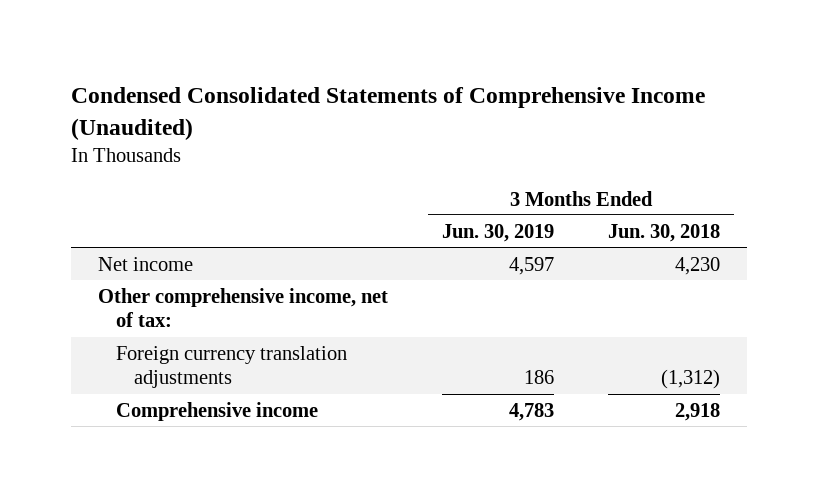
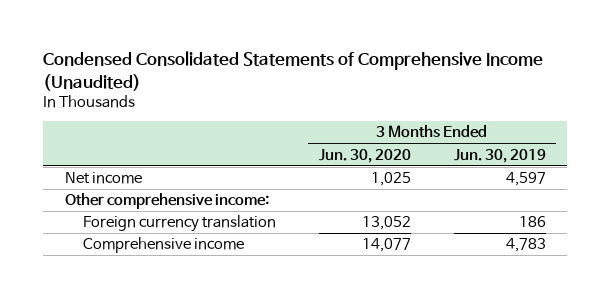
[608,223,721,242] Jun. 30, 2018 -> none
none -> [319,148,412,163] Jun. 30, 2020
[97,287,388,328] Other comprehensive income, net of tax: -> [64,193,269,210] Other comprehensive income:
[115,345,347,389] Foreign currency translation adjustments -> [83,215,277,233] Foreign currency translation

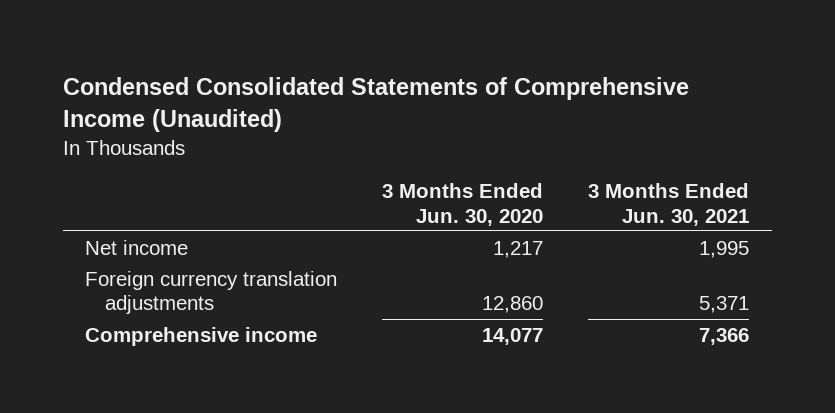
[453,148,546,163] Jun. 30, 2019 -> none
none -> [588,183,750,226] 3 Months Ended Jun. 30, 2021
[64,193,269,210] Other comprehensive income: -> none
[371,172,412,187] 1,025 -> [493,240,544,258] 1,217
[83,215,277,233] Foreign currency translation -> [85,270,338,315] Foreign currency translation adjustments
[362,216,412,231] 13,052 -> [482,296,544,314] 12,860

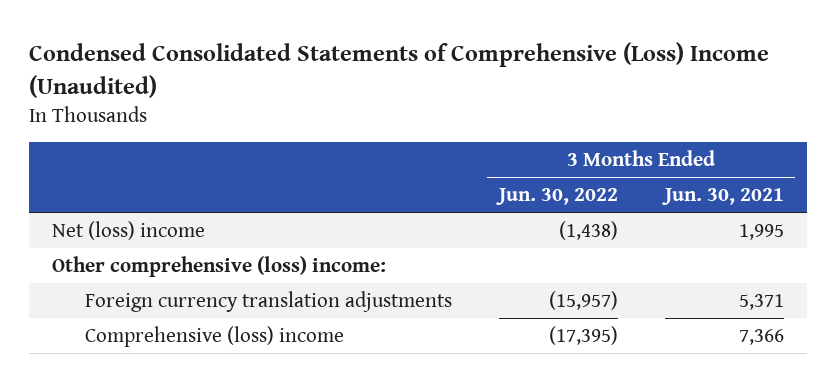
[62,76,689,132] Condensed Consolidated Statements of Comprehensive Income (Unaudited) -> [28,42,769,98] Condensed Consolidated Statements of Comprehensive (Loss) Income (Unaudited)
[382,183,544,226] 3 Months Ended Jun. 30, 2020 -> none
none -> [495,188,618,206] Jun. 30, 2022
[85,239,189,255] Net income -> [52,220,206,240] Net (loss) income
none -> [52,255,387,277] Other comprehensive (loss) income:
[85,326,318,346] Comprehensive income -> [85,325,345,347] Comprehensive (loss) income

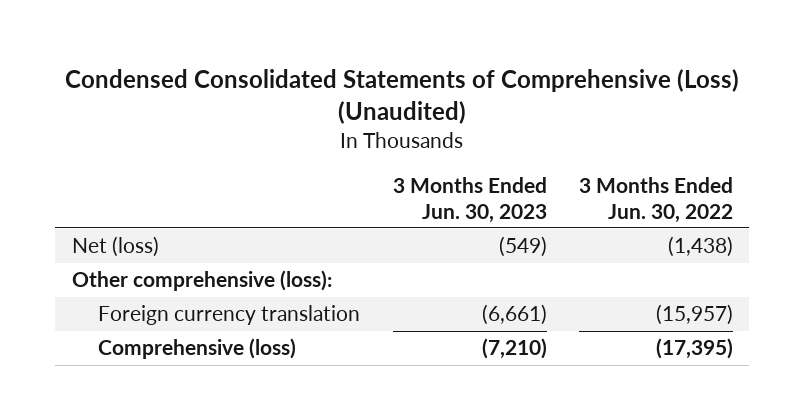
[28,42,769,98] Condensed Consolidated Statements of Comprehensive (Loss) Income (Unaudited) -> [65,68,740,124] Condensed Consolidated Statements of Comprehensive (Loss) (Unaudited)
[661,188,784,206] Jun. 30, 2021 -> none
none -> [392,177,547,223] 3 Months Ended Jun. 30, 2023
[52,220,206,240] Net (loss) income -> [71,236,159,258] Net (loss)
[52,255,387,277] Other comprehensive (loss) income: -> [71,270,332,292] Other comprehensive (loss):
[85,290,453,312] Foreign currency translation adjustments -> [98,305,361,326] Foreign currency translation
[85,325,345,347] Comprehensive (loss) income -> [98,338,297,360] Comprehensive (loss)

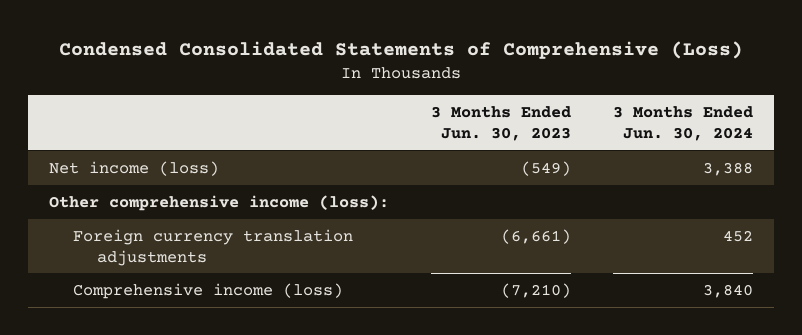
[65,68,740,124] Condensed Consolidated Statements of Comprehensive (Loss) (Unaudited) -> [58,40,743,59] Condensed Consolidated Statements of Comprehensive (Loss)
[579,177,734,223] 3 Months Ended Jun. 30, 2022 -> none
none -> [612,106,753,141] 3 Months Ended Jun. 30, 2024
[71,236,159,258] Net (loss) -> [48,160,219,176] Net income (loss)
[71,270,332,292] Other comprehensive (loss): -> [48,194,389,211] Other comprehensive income (loss):
[98,305,361,326] Foreign currency translation -> [73,228,354,266] Foreign currency translation adjustments
[98,338,297,360] Comprehensive (loss) -> [73,282,344,299] Comprehensive income (loss)

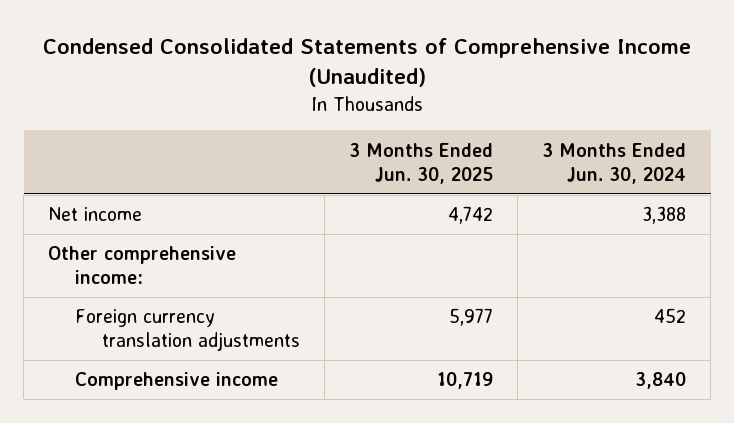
[58,40,743,59] Condensed Consolidated Statements of Comprehensive (Loss) -> [43,37,692,88] Condensed Consolidated Statements of Comprehensive Income (Unaudited)
[430,106,571,141] 3 Months Ended Jun. 30, 2023 -> none
none -> [349,142,494,184] 3 Months Ended Jun. 30, 2025
[48,160,219,176] Net income (loss) -> [48,207,143,222] Net income
[48,194,389,211] Other comprehensive income (loss): -> [48,246,237,285] Other comprehensive income:
[73,282,344,299] Comprehensive income (loss) -> [75,372,279,391] Comprehensive income

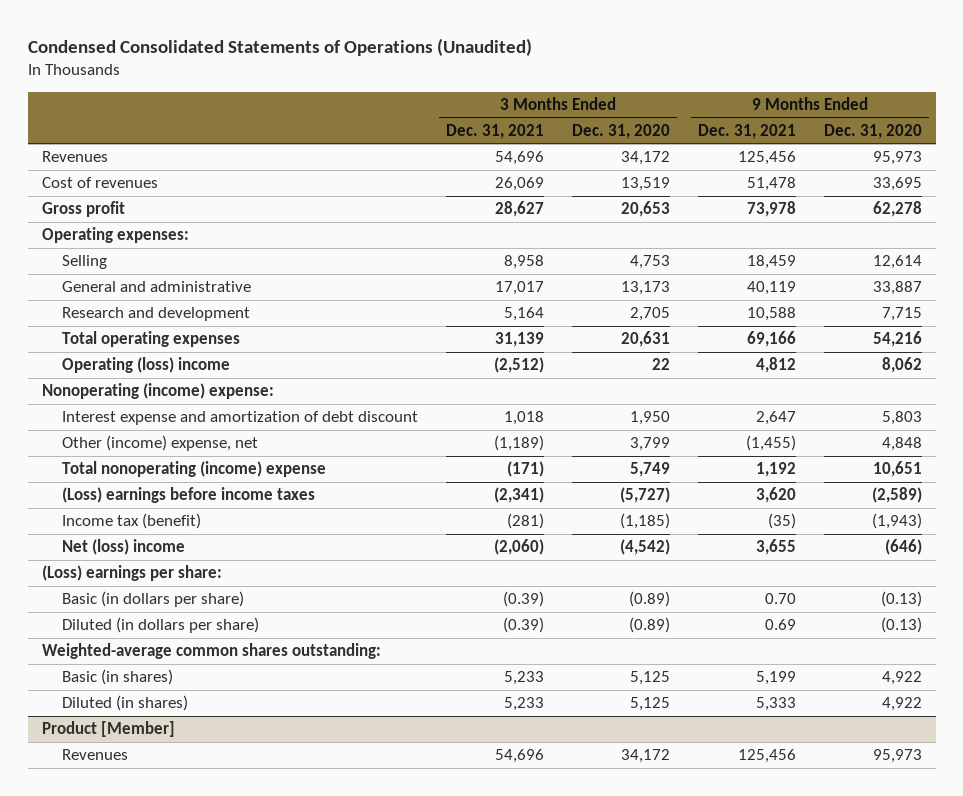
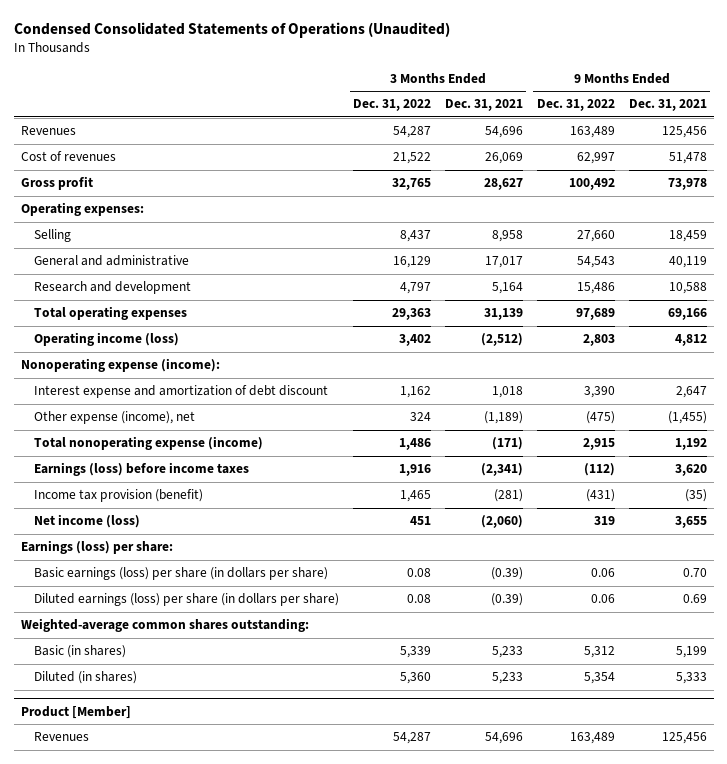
[571,123,670,139] Dec. 31, 2020 -> none
[823,123,922,139] Dec. 31, 2020 -> none
none -> [353,99,432,112] Dec. 31, 2022
none -> [536,99,615,112] Dec. 31, 2022
[62,357,231,374] Operating (loss) income -> [34,332,180,347] Operating income (loss)
[41,383,274,400] Nonoperating (income) expense: -> [20,358,220,373] Nonoperating expense (income):
[62,435,259,452] Other (income) expense, net -> [34,411,196,425] Other expense (income), net
[62,461,327,478] Total nonoperating (income) expense -> [34,436,264,451] Total nonoperating expense (income)
[62,487,316,504] (Loss) earnings before income taxes -> [34,462,250,477] Earnings (loss) before income taxes
[62,513,202,530] Income tax (benefit) -> [34,489,204,503] Income tax provision (benefit)
[62,539,186,556] Net (loss) income -> [34,514,141,529] Net income (loss)
[41,565,222,582] (Loss) earnings per share: -> [20,540,173,555] Earnings (loss) per share:
[62,591,245,608] Basic (in dollars per share) -> [34,567,329,581] Basic earnings (loss) per share (in dollars per share)
[62,617,260,634] Diluted (in dollars per share) -> [34,593,340,607] Diluted earnings (loss) per share (in dollars per share)

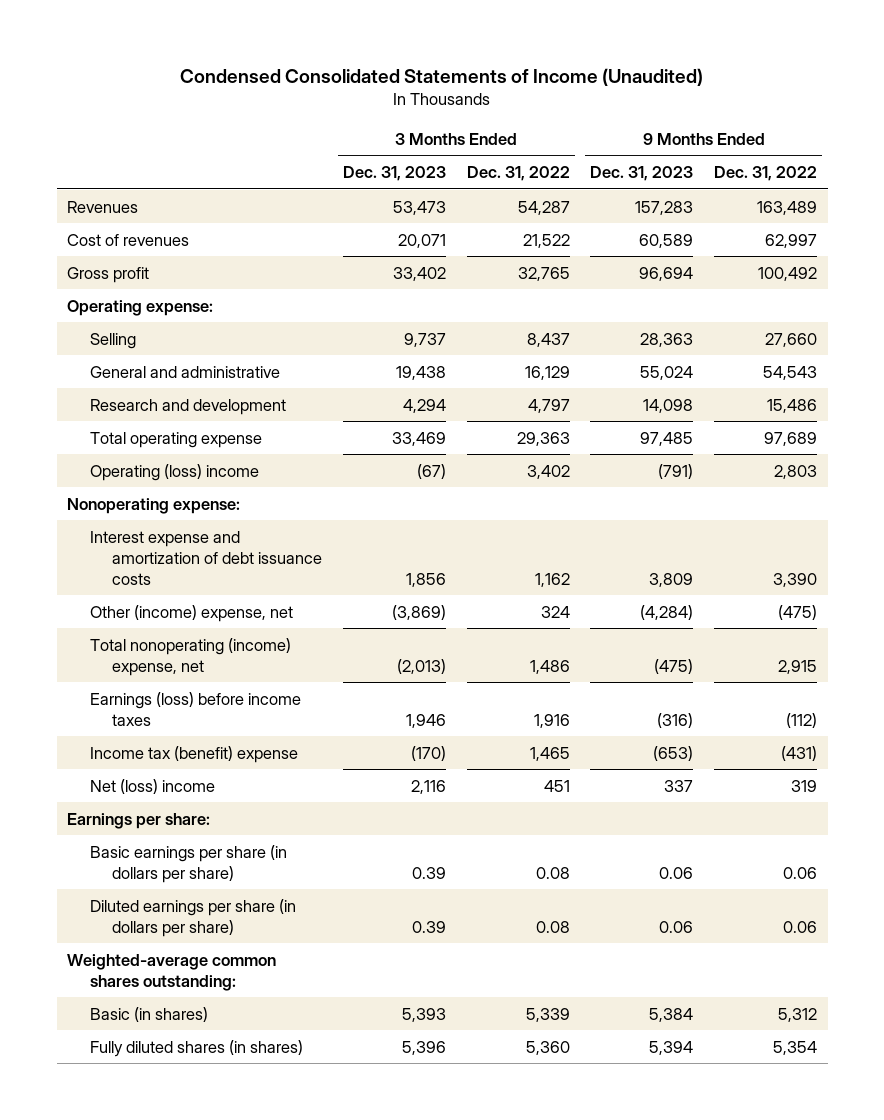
[13,22,450,39] Condensed Consolidated Statements of Operations (Unaudited) -> [180,67,704,86] Condensed Consolidated Statements of Income (Unaudited)
[445,99,524,112] Dec. 31, 2021 -> none
[628,99,707,112] Dec. 31, 2021 -> none
none -> [342,166,446,182] Dec. 31, 2023
none -> [590,166,694,182] Dec. 31, 2023
[20,202,144,217] Operating expenses: -> [67,299,214,316] Operating expense:
[34,306,188,321] Total operating expenses -> [89,431,262,448] Total operating expense
[34,332,180,347] Operating income (loss) -> [89,463,259,481] Operating (loss) income
[20,358,220,373] Nonoperating expense (income): -> [67,497,241,514] Nonoperating expense:
[34,385,329,399] Interest expense and amortization of debt discount -> [89,530,322,585] Interest expense and amortization of debt issuance costs
[34,411,196,425] Other expense (income), net -> [89,604,293,622] Other (income) expense, net
[34,436,264,451] Total nonoperating expense (income) -> [89,637,291,676] Total nonoperating (income) expense, net
[34,489,204,503] Income tax provision (benefit) -> [89,745,298,763] Income tax (benefit) expense
[34,514,141,529] Net income (loss) -> [89,778,215,794] Net (loss) income
[20,540,173,555] Earnings (loss) per share: -> [67,812,211,829] Earnings per share:
[34,567,329,581] Basic earnings (loss) per share (in dollars per share) -> [89,844,287,883] Basic earnings per share (in dollars per share)
[34,593,340,607] Diluted earnings (loss) per share (in dollars per share) -> [89,898,296,937] Diluted earnings per share (in dollars per share)
[20,705,131,719] Product [Member] -> none
[34,732,90,742] Revenues -> none
[34,671,138,685] Diluted (in shares) -> [89,1039,303,1057] Fully diluted shares (in shares)

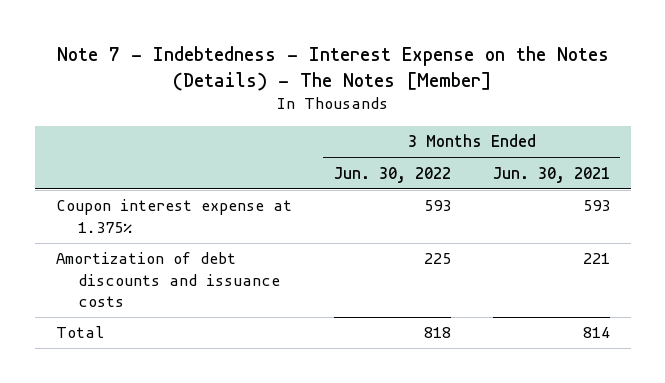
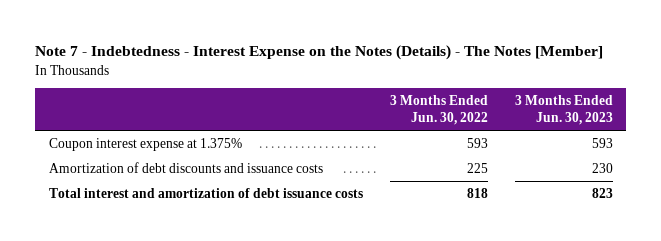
[492,166,610,183] Jun. 30, 2021 -> none
none -> [514,95,613,126] 3 Months Ended Jun. 30, 2023
[55,326,104,339] Total -> [48,187,363,198] Total interest and amortization of debt issuance costs

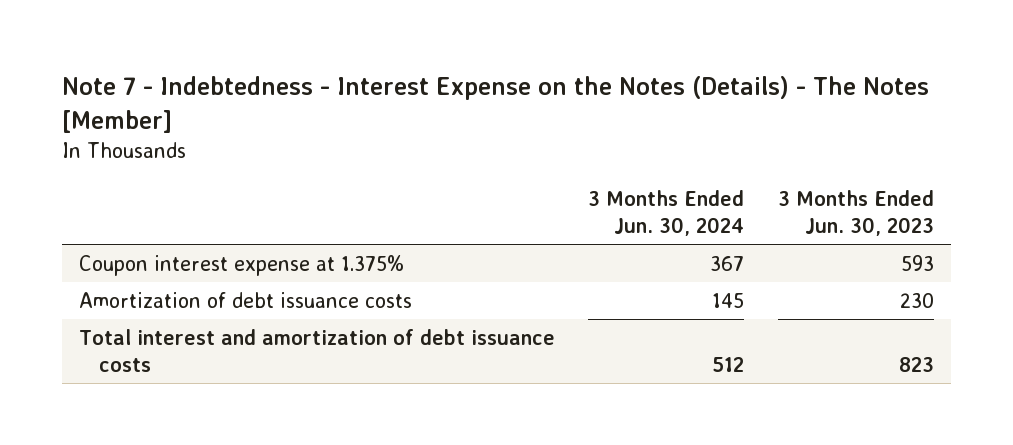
[389,95,488,126] 3 Months Ended Jun. 30, 2022 -> none
none -> [588,189,745,236] 3 Months Ended Jun. 30, 2024
[48,161,323,173] Amortization of debt discounts and issuance costs -> [78,292,412,309] Amortization of debt issuance costs

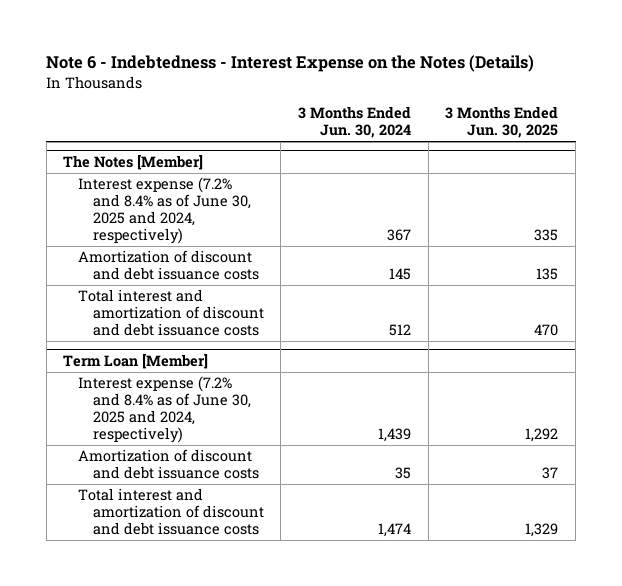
[61,76,929,133] Note 7 - Indebtedness - Interest Expense on the Notes (Details) - The Notes [Member] -> [46,55,535,73] Note 6 - Indebtedness - Interest Expense on the Notes (Details)
[778,189,935,236] 3 Months Ended Jun. 30, 2023 -> none
none -> [445,106,559,139] 3 Months Ended Jun. 30, 2025
none -> [63,154,204,170] The Notes [Member]
[78,255,404,277] Coupon interest expense at 1.375% -> [78,177,251,244] Interest expense (7.2% and 8.4% as of June 30, 2025 and 2024, respectively)
[78,292,412,309] Amortization of debt issuance costs -> [78,250,259,281] Amortization of discount and debt issuance costs
[78,329,555,373] Total interest and amortization of debt issuance costs -> [78,289,264,336] Total interest and amortization of discount and debt issuance costs
none -> [63,353,209,369] Term Loan [Member]
none -> [78,376,251,443] Interest expense (7.2% and 8.4% as of June 30, 2025 and 2024, respectively)
none -> [78,449,259,480] Amortization of discount and debt issuance costs
none -> [78,488,264,535] Total interest and amortization of discount and debt issuance costs

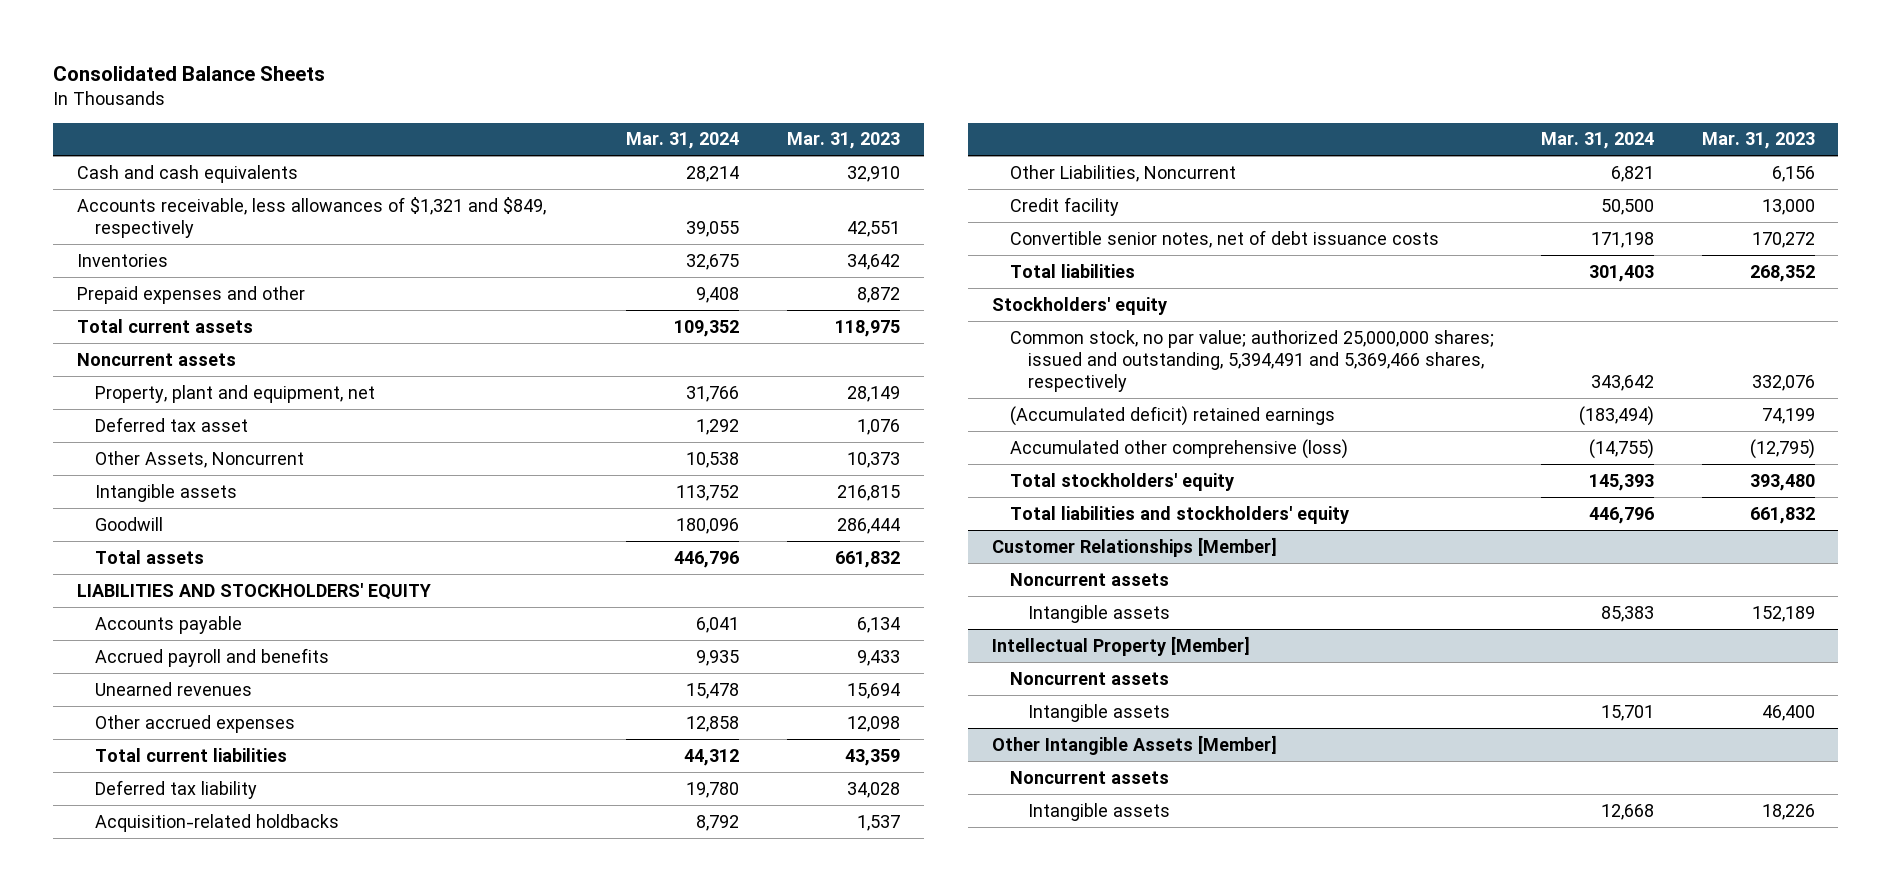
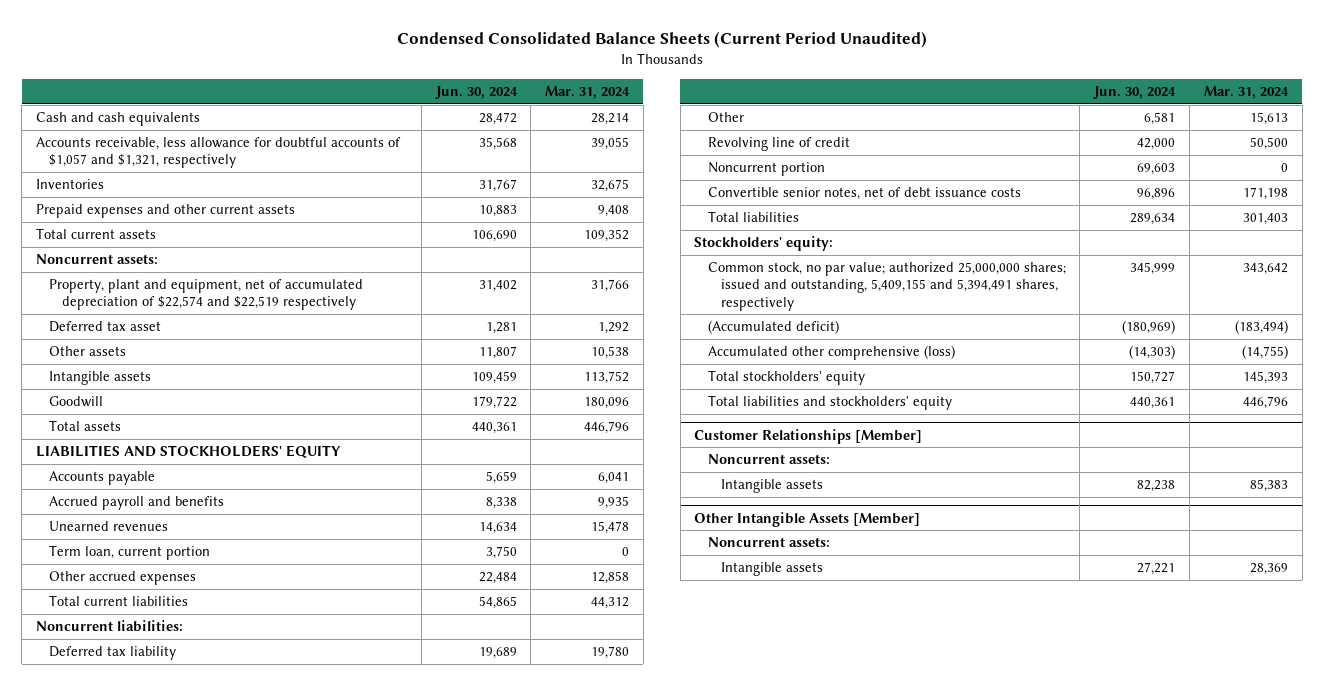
[53,65,326,81] Consolidated Balance Sheets -> [396,31,927,49] Condensed Consolidated Balance Sheets (Current Period Unaudited)
[786,132,900,150] Mar. 31, 2023 -> none
none -> [434,86,518,100] Jun. 30, 2024
[76,196,546,238] Accounts receivable, less allowances of $1,321 and $849, respectively -> [35,137,401,169] Accounts receivable, less allowance for doubtful accounts of $1,057 and $1,321, respectively
[76,285,305,304] Prepaid expenses and other -> [35,204,295,219] Prepaid expenses and other current assets
[76,352,236,366] Noncurrent assets -> [35,254,158,265] Noncurrent assets:
[95,384,376,403] Property, plant and equipment, net -> [49,279,364,311] Property, plant and equipment, net of accumulated depreciation of $22,574 and $22,519 respectively
[95,450,305,468] Other Assets, Noncurrent -> [49,346,127,357] Other assets
none -> [49,545,211,561] Term loan, current portion
none -> [35,620,183,633] Noncurrent liabilities:
[95,813,340,832] Acquisition-related holdbacks -> none
[1009,164,1236,182] Other Liabilities, Noncurrent -> [707,112,744,123] Other
[1611,165,1655,182] 6,821 -> [1249,112,1288,126] 15,613
[1009,196,1119,216] Credit facility -> [707,137,850,152] Revolving line of credit
none -> [707,162,825,177] Noncurrent portion
[991,296,1167,315] Stockholders' equity -> [694,236,834,252] Stockholders' equity:
[1009,329,1494,392] Common stock, no par value; authorized 25,000,000 shares; issued and outstanding, 5,394,491 and 5,369,466 shares, respectively -> [707,262,1066,311] Common stock, no par value; authorized 25,000,000 shares; issued and outstanding, 5,409,155 and 5,394,491 shares, respectively
[1009,405,1335,426] (Accumulated deficit) retained earnings -> [707,320,839,335] (Accumulated deficit)
[1009,572,1169,586] Noncurrent assets -> [707,454,830,465] Noncurrent assets:
[991,635,1250,656] Intellectual Property [Member] -> none
[1009,671,1169,685] Noncurrent assets -> none
[1028,703,1171,722] Intangible assets -> none
[1009,770,1169,784] Noncurrent assets -> [707,537,830,548] Noncurrent assets:
[1601,803,1655,820] 12,668 -> [1249,563,1288,576] 28,369

